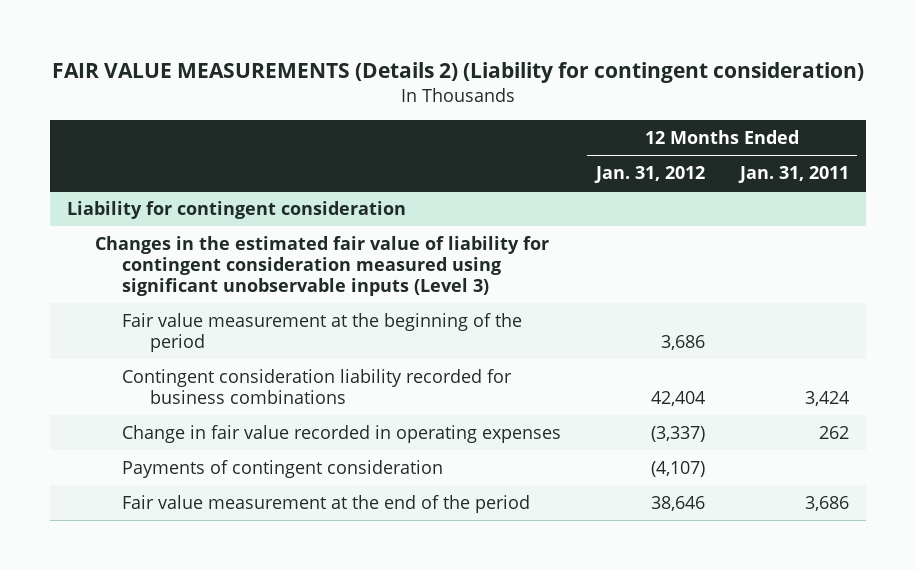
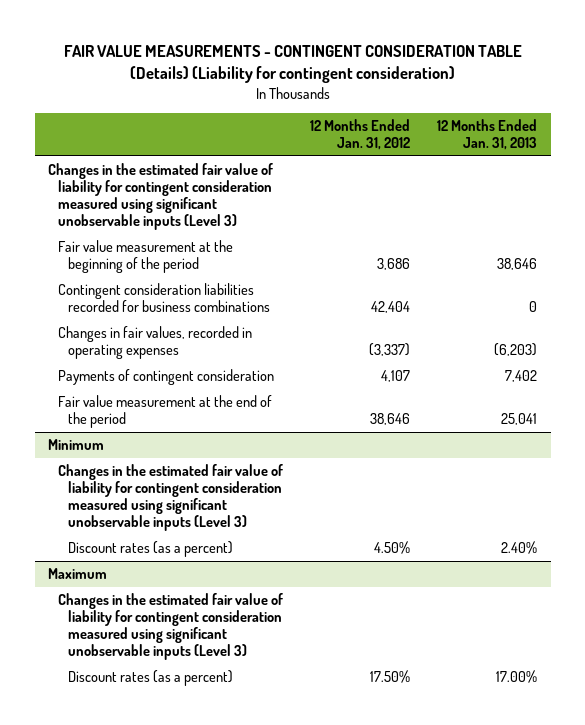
[51,61,864,83] FAIR VALUE MEASUREMENTS (Details 2) (Liability for contingent consideration) -> [63,44,522,84] FAIR VALUE MEASUREMENTS - CONTINGENT CONSIDERATION TABLE (Details) (Liability for contingent consideration)
[737,165,849,183] Jan. 31, 2011 -> none
none -> [437,119,538,151] 12 Months Ended Jan. 31, 2013
[67,200,407,219] Liability for contingent consideration -> none
[122,368,513,405] Contingent consideration liability recorded for business combinations -> [58,283,271,313] Contingent consideration liabilities recorded for business combinations
[122,424,562,443] Change in fair value recorded in operating expenses -> [58,326,253,360] Changes in fair values, recorded in operating expenses
[650,460,705,477] (4,107) -> [381,370,411,383] 4,107
none -> [48,439,105,451] Minimum
none -> [58,464,284,532] Changes in the estimated fair value of liability for contingent consideration measured using significant unobservable inputs (Level 3)
none -> [68,541,234,558] Discount rates (as a percent)
none -> [48,568,108,580] Maximum
none -> [58,593,284,661] Changes in the estimated fair value of liability for contingent consideration measured using significant unobservable inputs (Level 3)
none -> [68,670,234,687] Discount rates (as a percent)

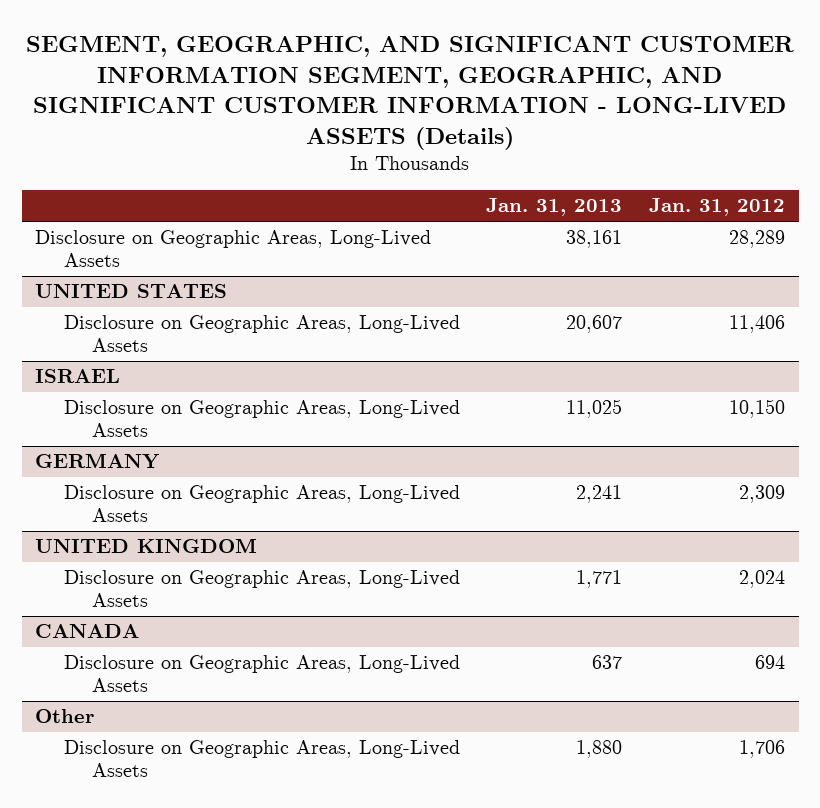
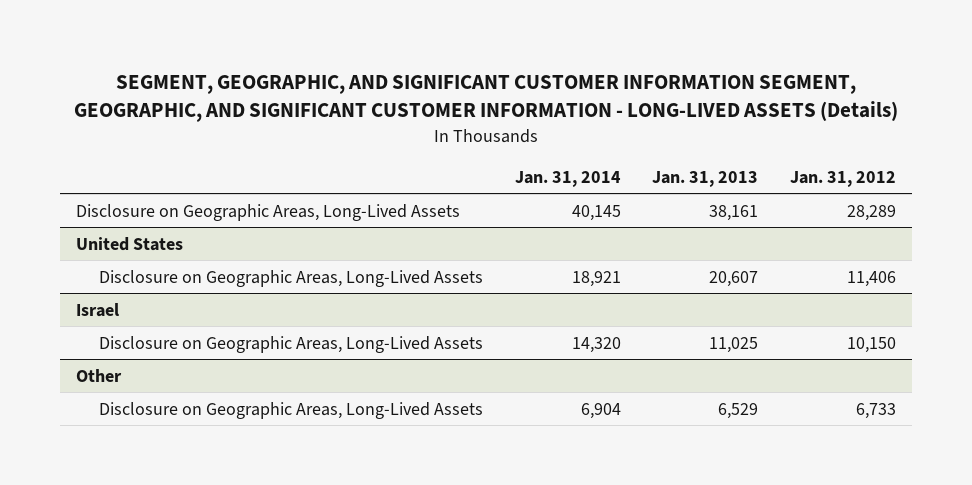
none -> [514,170,621,187] Jan. 31, 2014
[35,284,228,299] UNITED STATES -> [76,236,184,251] United States
[35,369,121,384] ISRAEL -> [76,302,120,317] Israel
[35,453,160,470] GERMANY -> none
[63,485,460,523] Disclosure on Geographic Areas, Long-Lived Assets -> none
[35,538,258,554] UNITED KINGDOM -> none
[63,570,460,608] Disclosure on Geographic Areas, Long-Lived Assets -> none
[35,624,140,639] CANADA -> none
[63,655,460,693] Disclosure on Geographic Areas, Long-Lived Assets -> none
[576,740,623,759] 1,880 -> [718,402,759,419] 6,529
[739,740,786,759] 1,706 -> [855,402,896,419] 6,733

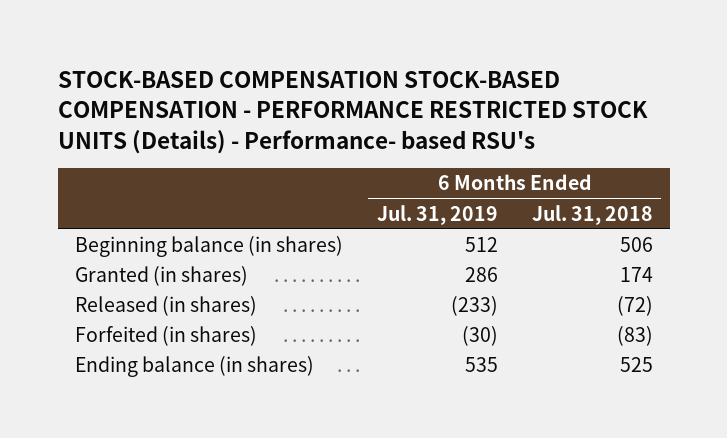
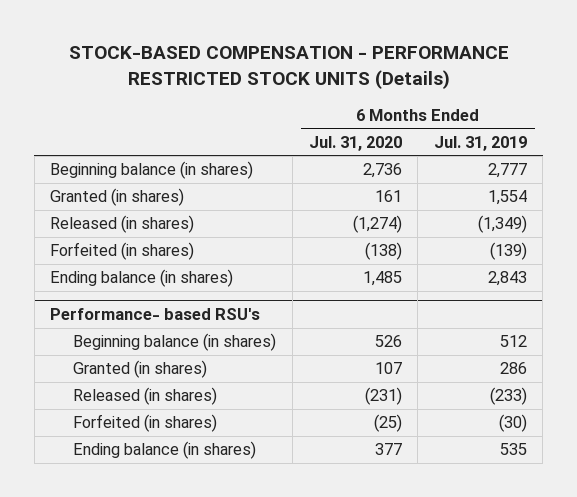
[57,70,648,154] STOCK-BASED COMPENSATION STOCK-BASED COMPENSATION - PERFORMANCE RESTRICTED STOCK UNITS (Details) - Performance- based RSU's -> [68,46,509,89] STOCK-BASED COMPENSATION - PERFORMANCE RESTRICTED STOCK UNITS (Details)
[531,204,653,225] Jul. 31, 2018 -> none
none -> [308,135,402,151] Jul. 31, 2020
none -> [50,161,254,180] Beginning balance (in shares)
none -> [50,188,185,207] Granted (in shares)
none -> [50,215,195,234] Released (in shares)
none -> [50,242,195,261] Forfeited (in shares)
none -> [50,269,234,288] Ending balance (in shares)
none -> [50,308,261,321] Performance- based RSU's

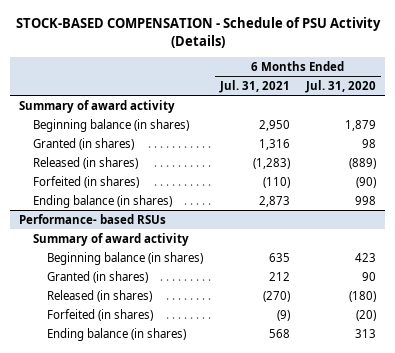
[68,46,509,89] STOCK-BASED COMPENSATION - PERFORMANCE RESTRICTED STOCK UNITS (Details) -> [15,17,381,48] STOCK-BASED COMPENSATION - Schedule of PSU Activity (Details)
[433,135,527,151] Jul. 31, 2019 -> none
none -> [218,80,290,94] Jul. 31, 2021
none -> [18,99,175,113] Summary of award activity
[362,163,402,179] 2,736 -> [345,119,377,131] 1,879
[374,190,402,203] 161 -> [362,138,377,148] 98
[352,215,402,234] (1,274) -> [349,157,377,169] (889)
[364,242,402,261] (138) -> [356,176,377,188] (90)
[362,271,402,287] 1,485 -> [355,195,377,205] 998
[50,308,261,321] Performance- based RSU's -> [18,213,166,224] Performance- based RSUs
none -> [32,232,189,246] Summary of award activity
[374,335,402,348] 526 -> [355,252,377,262] 423
[374,362,402,375] 107 -> [362,271,377,281] 90
[364,387,402,406] (231) -> [349,290,377,302] (180)
[373,414,402,433] (25) -> [356,309,377,321] (20)
[374,443,402,456] 377 -> [355,328,377,338] 313

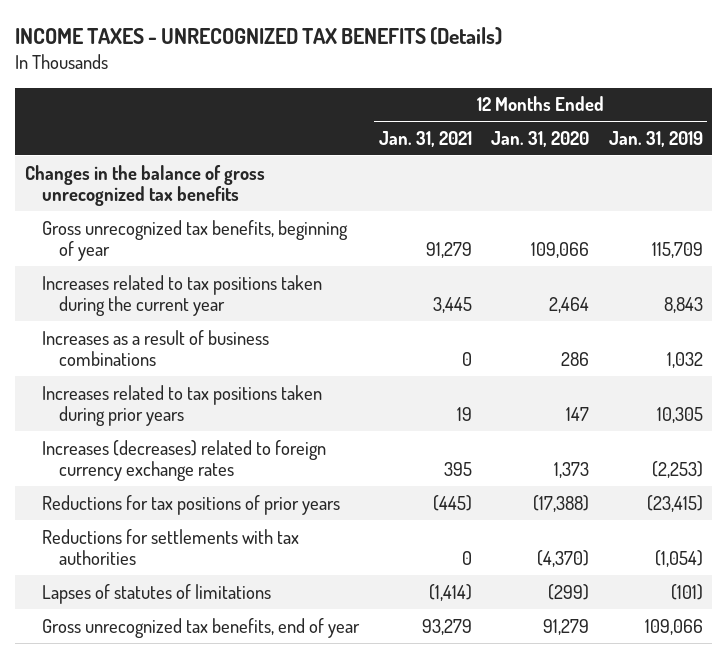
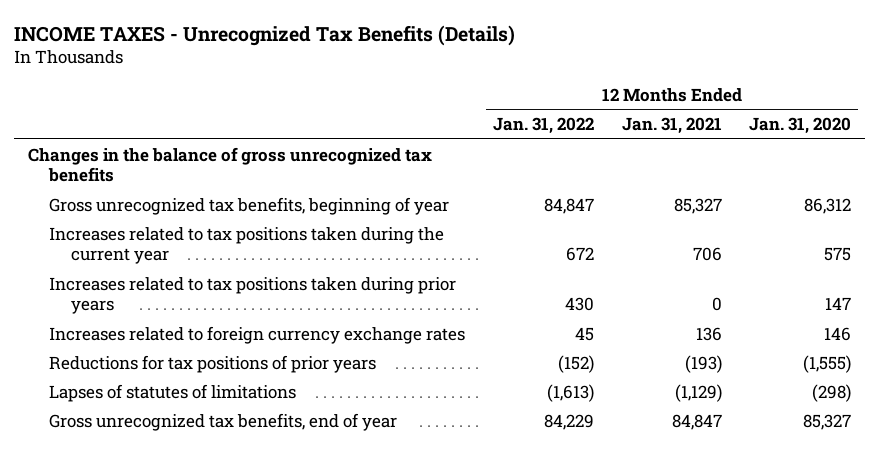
[15,27,503,46] INCOME TAXES - UNRECOGNIZED TAX BENEFITS (Details) -> [14,24,516,46] INCOME TAXES - Unrecognized Tax Benefits (Details)
[608,130,703,147] Jan. 31, 2019 -> none
none -> [493,117,595,135] Jan. 31, 2022
[42,329,270,367] Increases as a result of business combinations -> none
[42,528,300,566] Reductions for settlements with tax authorities -> none
[425,242,472,259] 91,279 -> [673,197,722,214] 85,327
[531,242,590,259] 109,066 -> [804,197,852,214] 86,312
[432,297,472,314] 3,445 -> [692,247,722,262] 706
[549,297,590,314] 2,464 -> [824,247,852,262] 575
[456,407,472,422] 19 -> [711,297,722,312] 0
[42,439,327,482] Increases (decreases) related to foreign currency exchange rates -> [49,325,466,344] Increases related to foreign currency exchange rates
[443,462,472,477] 395 -> [695,326,722,341] 136
[554,462,590,479] 1,373 -> [824,326,852,341] 146
[432,494,472,511] (445) -> [684,354,722,373] (193)
[533,494,590,512] (17,388) -> [803,354,852,373] (1,555)
[428,583,472,601] (1,414) -> [674,383,722,402] (1,129)
[548,583,590,600] (299) -> [812,383,852,402] (298)
[421,618,472,635] 93,279 -> [671,413,722,430] 84,847
[543,618,590,635] 91,279 -> [803,413,852,430] 85,327

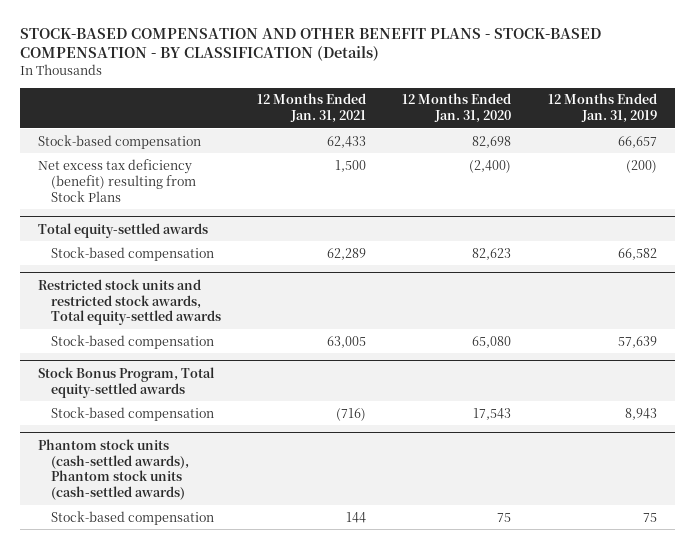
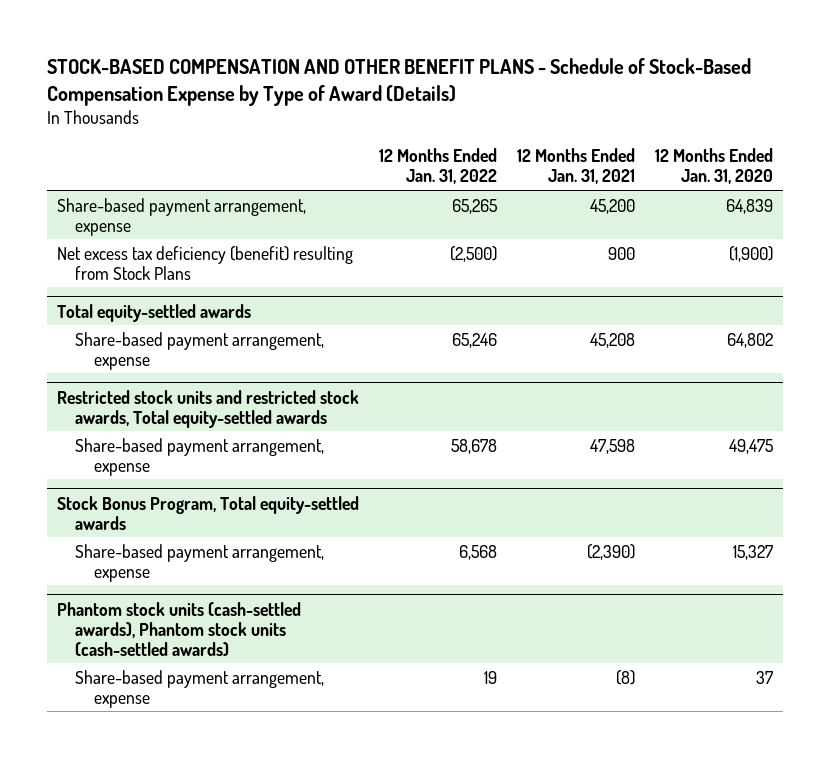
[19,27,601,62] STOCK-BASED COMPENSATION AND OTHER BENEFIT PLANS - STOCK-BASED COMPENSATION - BY CLASSIFICATION (Details) -> [47,57,752,106] STOCK-BASED COMPENSATION AND OTHER BENEFIT PLANS - Schedule of Stock-Based Compensation Expense by Type of Award (Details)
[547,93,657,124] 12 Months Ended Jan. 31, 2019 -> none
none -> [378,148,497,185] 12 Months Ended Jan. 31, 2022
[37,134,201,149] Stock-based compensation -> none
none -> [57,197,307,236] Share-based payment arrangement, expense
[335,159,367,172] 1,500 -> [607,246,635,260] 900
[469,159,512,173] (2,400) -> [728,245,773,262] (1,900)
[51,246,215,261] Stock-based compensation -> none
none -> [75,331,325,370] Share-based payment arrangement, expense
[51,334,215,349] Stock-based compensation -> none
none -> [75,437,325,476] Share-based payment arrangement, expense
[51,406,215,421] Stock-based compensation -> none
none -> [75,543,325,582] Share-based payment arrangement, expense
[51,510,215,525] Stock-based compensation -> none
none -> [75,669,325,708] Share-based payment arrangement, expense

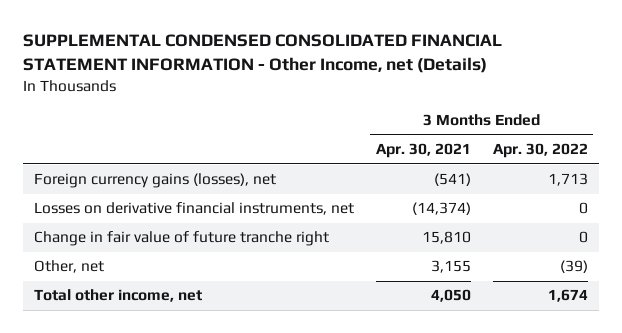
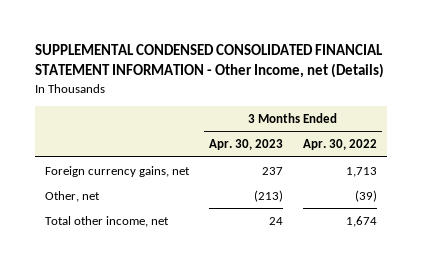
[375,143,471,159] Apr. 30, 2021 -> none
none -> [208,139,283,151] Apr. 30, 2023
[33,202,354,216] Losses on derivative financial instruments, net -> none
[33,231,329,247] Change in fair value of future tranche right -> none
[33,173,276,189] Foreign currency gains (losses), net -> [44,165,190,177] Foreign currency gains, net

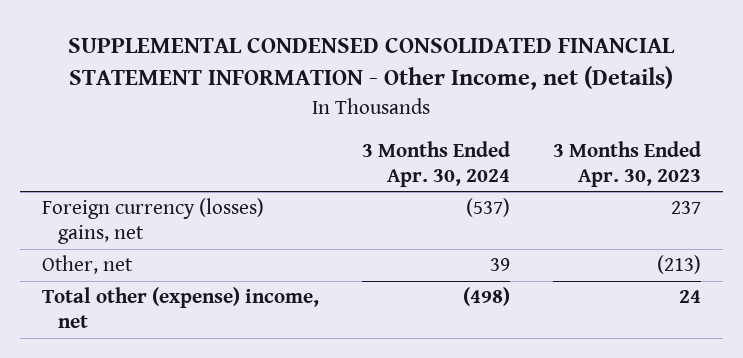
[303,139,378,151] Apr. 30, 2022 -> none
none -> [361,141,510,188] 3 Months Ended Apr. 30, 2024
[44,165,190,177] Foreign currency gains, net -> [41,198,264,245] Foreign currency (losses) gains, net
[44,215,169,227] Total other income, net -> [41,287,319,329] Total other (expense) income, net

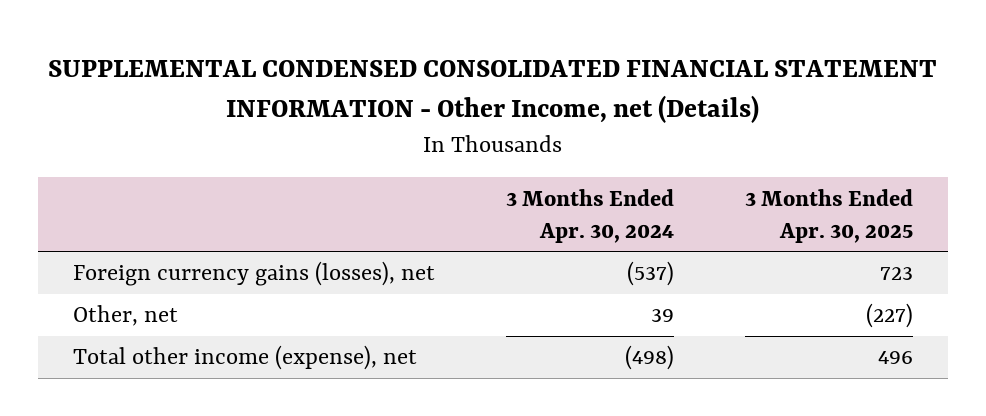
[553,141,702,188] 3 Months Ended Apr. 30, 2023 -> none
none -> [745,188,914,243] 3 Months Ended Apr. 30, 2025
[41,198,264,245] Foreign currency (losses) gains, net -> [73,261,436,287] Foreign currency gains (losses), net
[41,287,319,329] Total other (expense) income, net -> [73,345,418,371] Total other income (expense), net

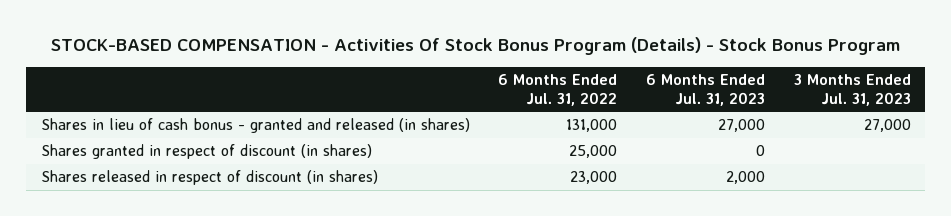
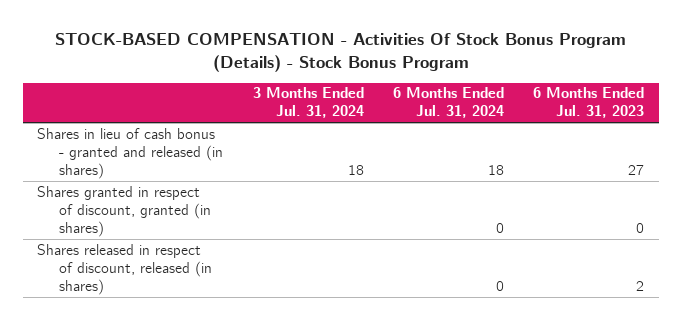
[498,74,618,106] 6 Months Ended Jul. 31, 2022 -> none
[793,74,911,106] 3 Months Ended Jul. 31, 2023 -> none
none -> [252,87,364,119] 3 Months Ended Jul. 31, 2024
none -> [392,87,504,119] 6 Months Ended Jul. 31, 2024
[717,119,765,133] 27,000 -> [627,164,644,175] 27
[40,144,372,160] Shares granted in respect of discount (in shares) -> [37,185,212,237] Shares granted in respect of discount, granted (in shares)
[40,170,378,186] Shares released in respect of discount (in shares) -> [37,243,213,295] Shares released in respect of discount, released (in shares)
[725,171,765,185] 2,000 -> [635,280,644,291] 2

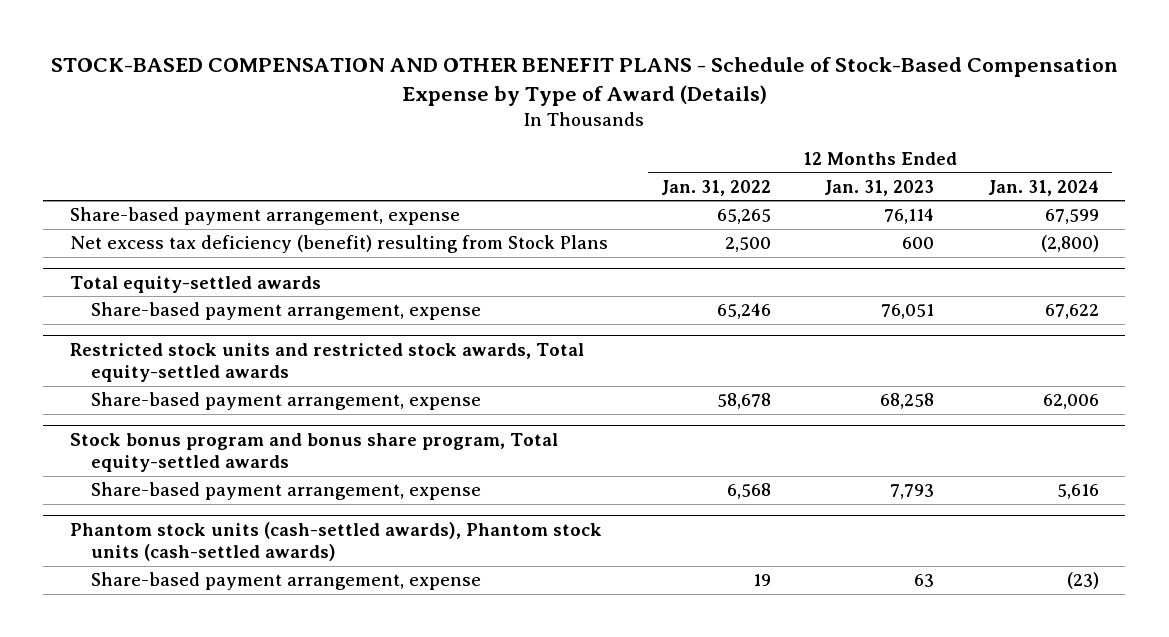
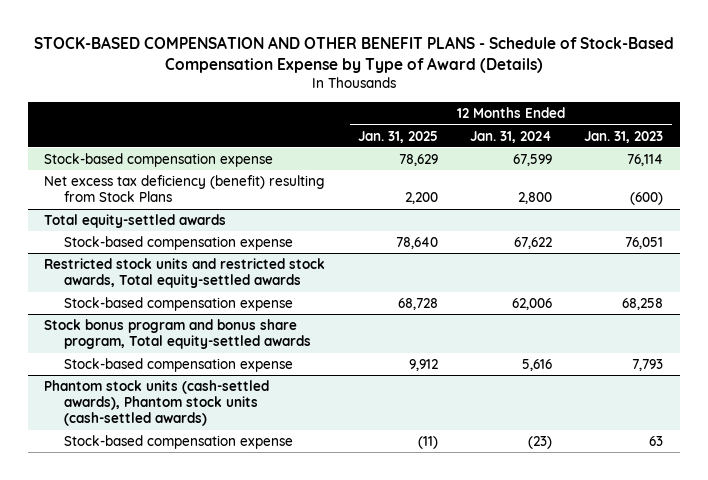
[661,179,772,196] Jan. 31, 2022 -> none
none -> [357,130,438,143] Jan. 31, 2025
[70,207,461,226] Share-based payment arrangement, expense -> [44,153,274,168] Stock-based compensation expense
[902,237,935,250] 600 -> [630,192,664,206] (600)
[1040,235,1099,253] (2,800) -> [518,192,553,205] 2,800
[90,302,481,321] Share-based payment arrangement, expense -> [63,236,293,251] Stock-based compensation expense
[90,392,481,411] Share-based payment arrangement, expense -> [63,297,293,312] Stock-based compensation expense
[90,482,481,501] Share-based payment arrangement, expense -> [63,358,293,373] Stock-based compensation expense
[90,572,481,591] Share-based payment arrangement, expense -> [63,435,293,450] Stock-based compensation expense

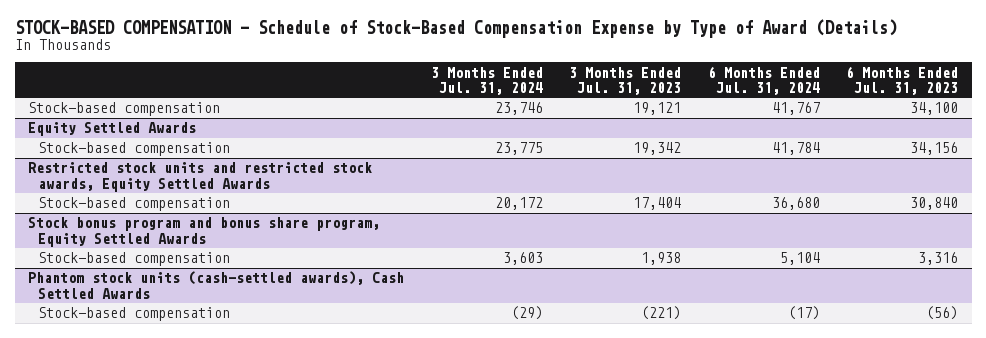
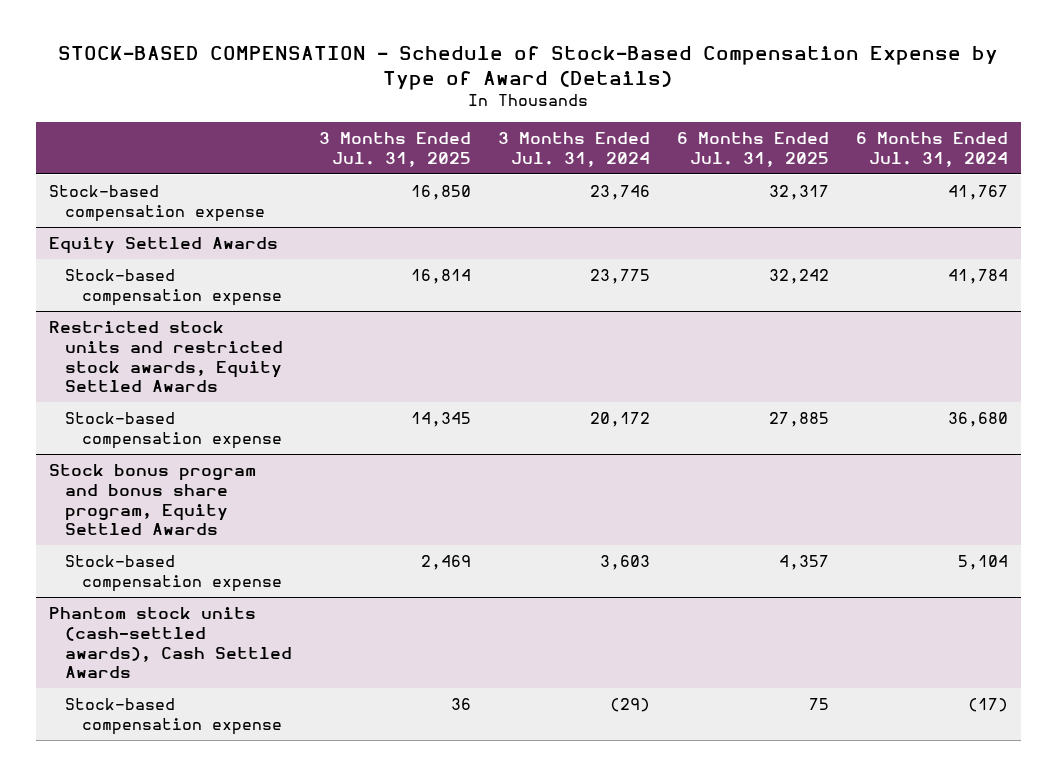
[569,66,682,95] 3 Months Ended Jul. 31, 2023 -> none
[846,65,959,95] 6 Months Ended Jul. 31, 2023 -> none
none -> [319,132,472,168] 3 Months Ended Jul. 31, 2025
none -> [676,132,829,168] 6 Months Ended Jul. 31, 2025
[27,102,220,117] Stock-based compensation -> [49,184,266,222] Stock-based compensation expense
[38,142,231,157] Stock-based compensation -> [65,268,282,306] Stock-based compensation expense
[38,197,231,212] Stock-based compensation -> [65,411,282,449] Stock-based compensation expense
[38,252,231,267] Stock-based compensation -> [65,554,282,592] Stock-based compensation expense
[38,307,231,322] Stock-based compensation -> [65,697,282,735] Stock-based compensation expense

